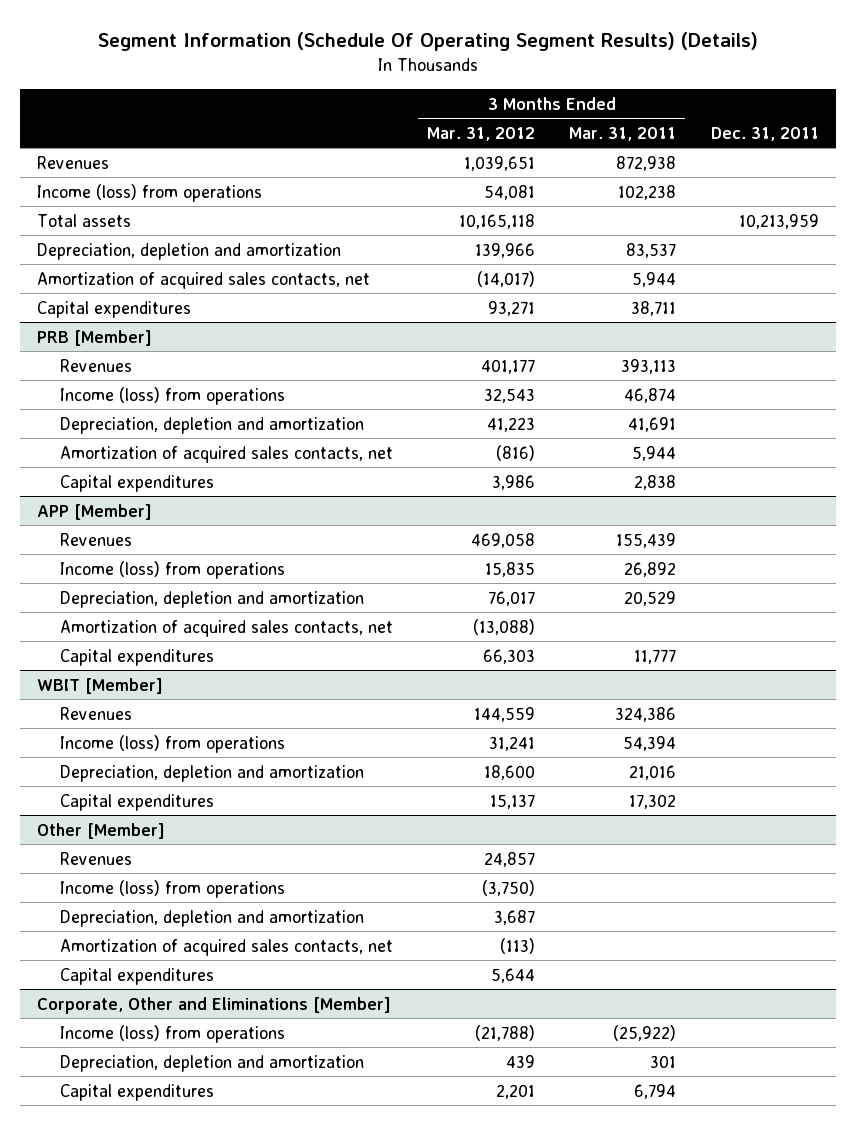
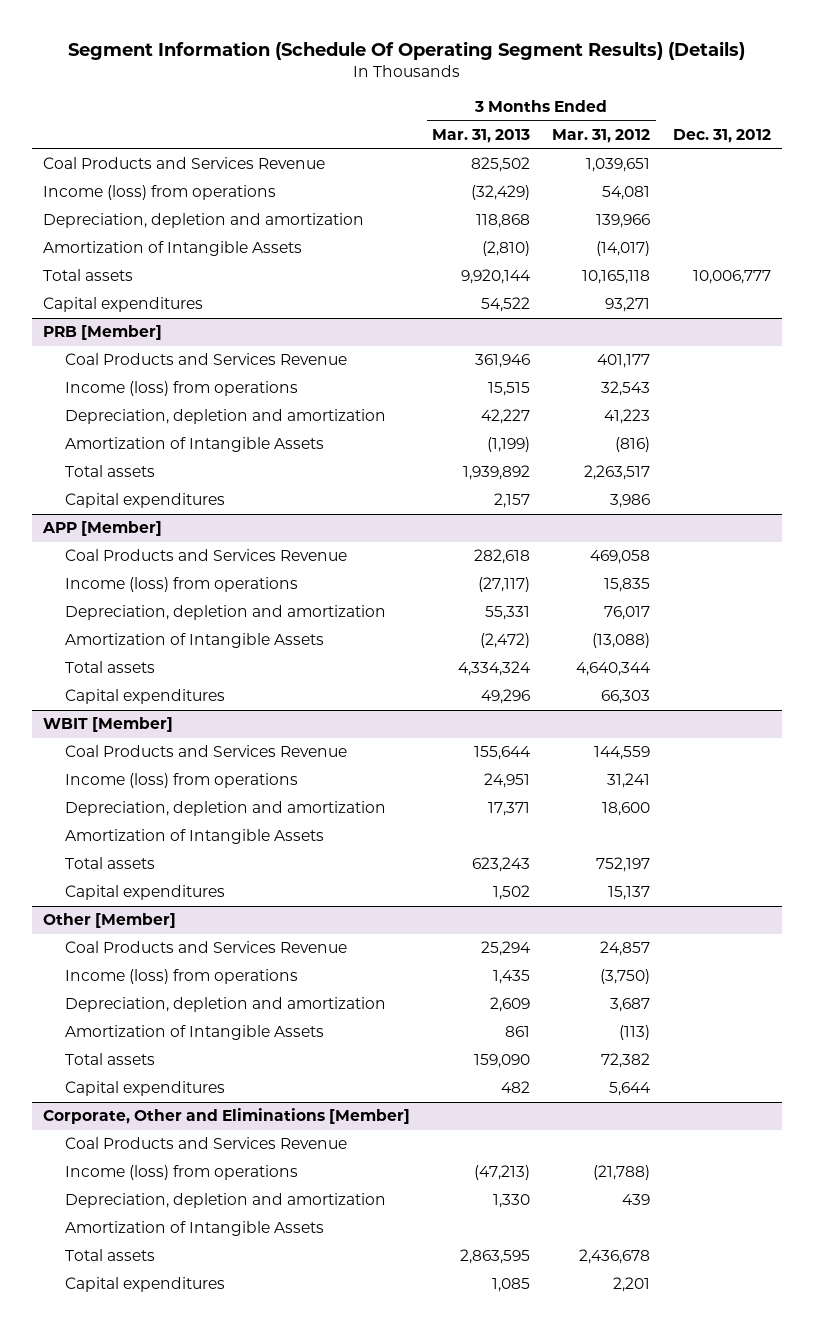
[569,126,677,141] Mar. 31, 2011 -> none
[710,126,819,141] Dec. 31, 2011 -> none
none -> [432,129,531,144] Mar. 31, 2013
none -> [672,129,771,144] Dec. 31, 2012
[37,155,110,169] Revenues -> [42,157,325,170] Coal Products and Services Revenue
[37,271,371,289] Amortization of acquired sales contacts, net -> [42,241,302,257] Amortization of Intangible Assets
[37,213,132,227] Total assets -> [42,269,133,282] Total assets
[59,358,132,372] Revenues -> [65,353,348,366] Coal Products and Services Revenue
[59,445,393,463] Amortization of acquired sales contacts, net -> [65,437,325,453] Amortization of Intangible Assets
none -> [65,465,156,478] Total assets
[59,532,132,546] Revenues -> [65,549,348,562] Coal Products and Services Revenue
[59,619,393,637] Amortization of acquired sales contacts, net -> [65,633,325,649] Amortization of Intangible Assets
none -> [65,661,156,674] Total assets
[59,706,132,720] Revenues -> [65,745,348,758] Coal Products and Services Revenue
none -> [65,829,325,845] Amortization of Intangible Assets
none -> [65,857,156,870] Total assets
[59,851,132,865] Revenues -> [65,941,348,954] Coal Products and Services Revenue
[59,938,393,956] Amortization of acquired sales contacts, net -> [65,1025,325,1041] Amortization of Intangible Assets
none -> [65,1053,156,1066] Total assets
none -> [65,1137,348,1150] Coal Products and Services Revenue
none -> [65,1221,325,1237] Amortization of Intangible Assets
none -> [65,1249,156,1262] Total assets

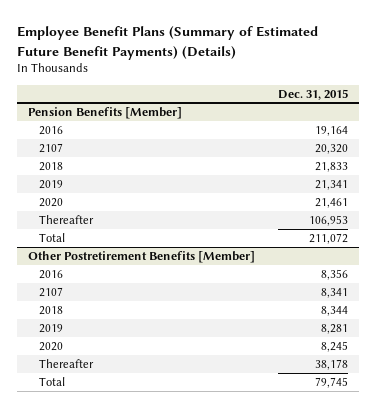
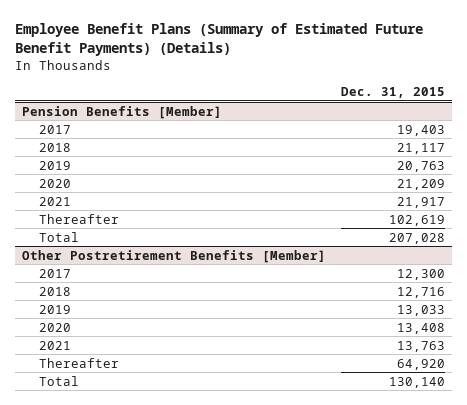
[38,125,63,135] 2016 -> none
[38,142,63,153] 2107 -> none
none -> [39,124,72,134] 2017
[314,161,348,172] 21,833 -> [396,142,445,154] 21,117
[314,179,348,190] 21,341 -> [396,160,445,172] 20,763
[314,197,348,208] 21,461 -> [396,178,445,190] 21,209
none -> [39,196,72,206] 2021
[308,214,348,226] 106,953 -> [388,214,445,226] 102,619
[308,232,348,244] 211,072 -> [388,232,445,244] 207,028
[38,269,63,279] 2016 -> none
[38,286,63,297] 2107 -> none
none -> [39,268,72,278] 2017
[320,305,348,316] 8,344 -> [396,286,445,298] 12,716
[320,323,348,334] 8,281 -> [396,304,445,316] 13,033
[320,340,348,352] 8,245 -> [396,322,445,334] 13,408
none -> [39,340,72,350] 2021
[314,358,348,370] 38,178 -> [396,358,445,370] 64,920
[314,376,348,388] 79,745 -> [388,376,445,388] 130,140

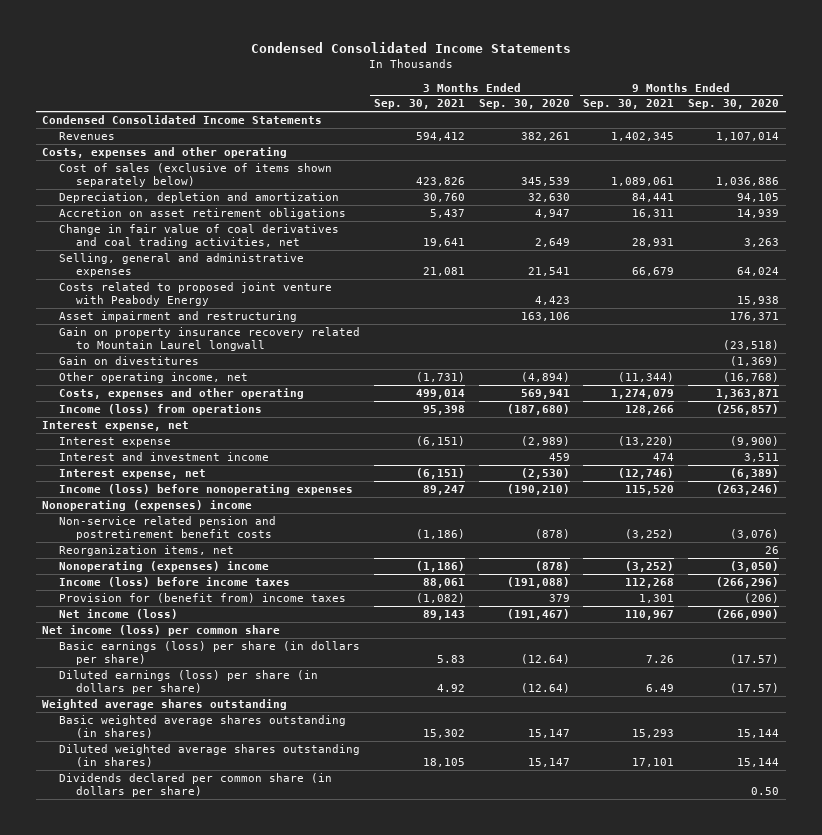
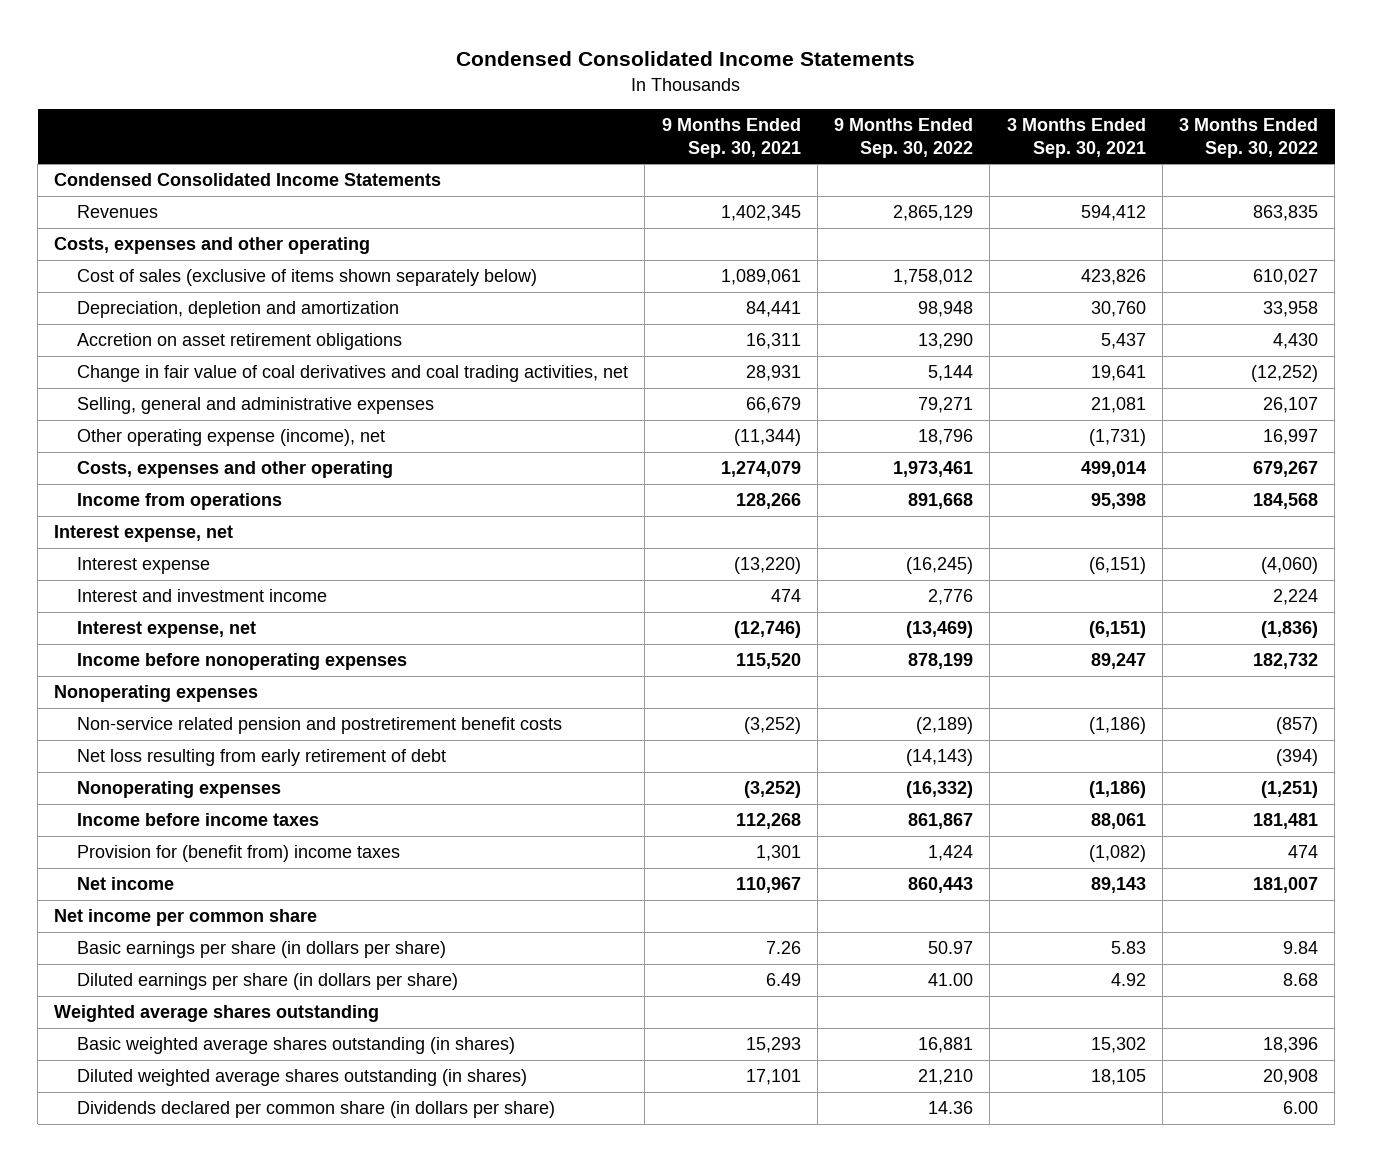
[478,99,570,110] Sep. 30, 2020 -> none
[688,99,780,110] Sep. 30, 2020 -> none
none -> [834,118,974,158] 9 Months Ended Sep. 30, 2022
none -> [1179,118,1319,158] 3 Months Ended Sep. 30, 2022
[59,282,333,307] Costs related to proposed joint venture with Peabody Energy -> none
[59,311,298,323] Asset impairment and restructuring -> none
[59,327,361,352] Gain on property insurance recovery related to Mountain Laurel longwall -> none
[59,356,200,366] Gain on divestitures -> none
[59,372,249,384] Other operating income, net -> [77,429,386,447] Other operating expense (income), net
[59,404,263,416] Income (loss) from operations -> [77,493,283,511] Income from operations
[59,484,354,496] Income (loss) before nonoperating expenses -> [77,653,408,671] Income before nonoperating expenses
[42,500,253,512] Nonoperating (expenses) income -> [54,685,259,703] Nonoperating expenses
[59,545,235,557] Reorganization items, net -> none
none -> [77,749,447,767] Net loss resulting from early retirement of debt
[59,561,270,573] Nonoperating (expenses) income -> [77,781,282,799] Nonoperating expenses
[59,577,291,588] Income (loss) before income taxes -> [77,813,320,827] Income before income taxes
[59,609,179,620] Net income (loss) -> [77,877,175,891] Net income
[42,625,281,637] Net income (loss) per common share -> [54,909,318,927] Net income per common share
[59,641,361,666] Basic earnings (loss) per share (in dollars per share) -> [77,941,447,959] Basic earnings per share (in dollars per share)
[59,670,319,695] Diluted earnings (loss) per share (in dollars per share) -> [77,973,459,991] Diluted earnings per share (in dollars per share)

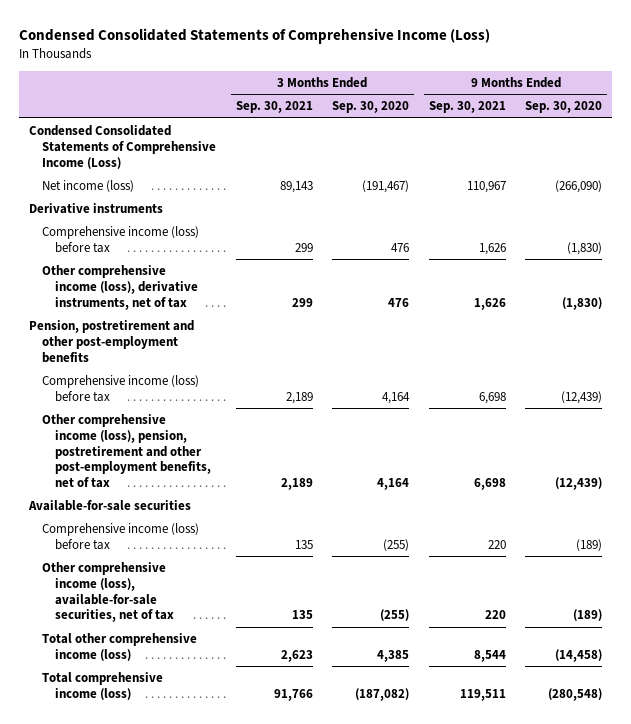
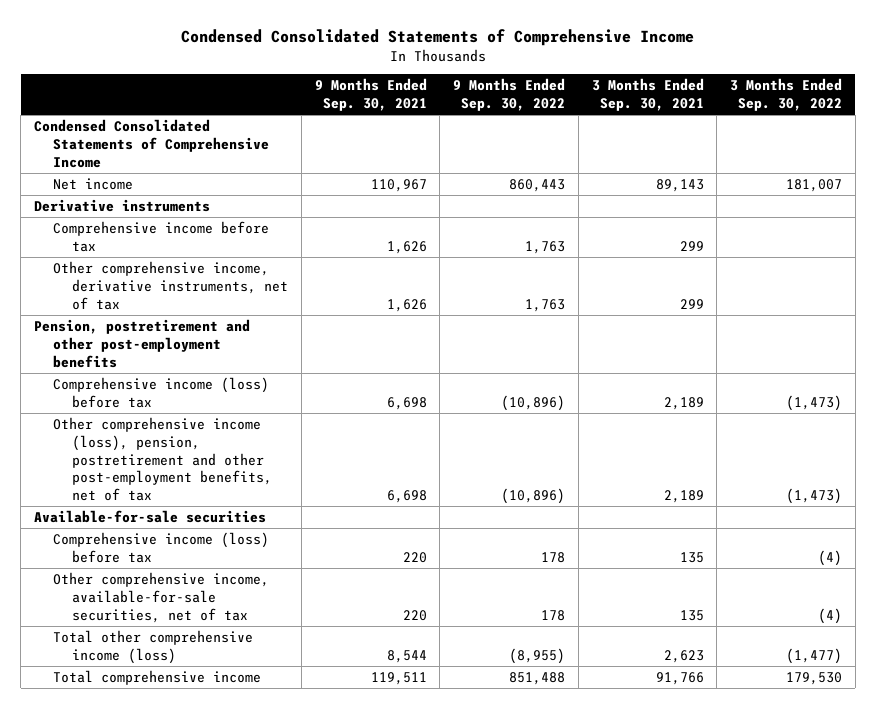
[19,27,491,44] Condensed Consolidated Statements of Comprehensive Income (Loss) -> [180,28,694,46] Condensed Consolidated Statements of Comprehensive Income
[332,101,410,114] Sep. 30, 2020 -> none
[525,101,603,114] Sep. 30, 2020 -> none
none -> [453,78,566,112] 9 Months Ended Sep. 30, 2022
none -> [730,78,843,112] 3 Months Ended Sep. 30, 2022
[28,125,217,169] Condensed Consolidated Statements of Comprehensive Income (Loss) -> [33,118,269,168] Condensed Consolidated Statements of Comprehensive Income
[42,180,135,193] Net income (loss) -> [52,177,133,190] Net income
[42,226,200,253] Comprehensive income (loss) before tax -> [52,220,269,252] Comprehensive income before tax
[42,265,199,310] Other comprehensive income (loss), derivative instruments, net of tax -> [52,260,289,310] Other comprehensive income, derivative instruments, net of tax
[42,562,175,623] Other comprehensive income (loss), available-for-sale securities, net of tax -> [52,571,269,623] Other comprehensive income, available-for-sale securities, net of tax
[42,672,164,700] Total comprehensive income (loss) -> [52,669,261,685] Total comprehensive income

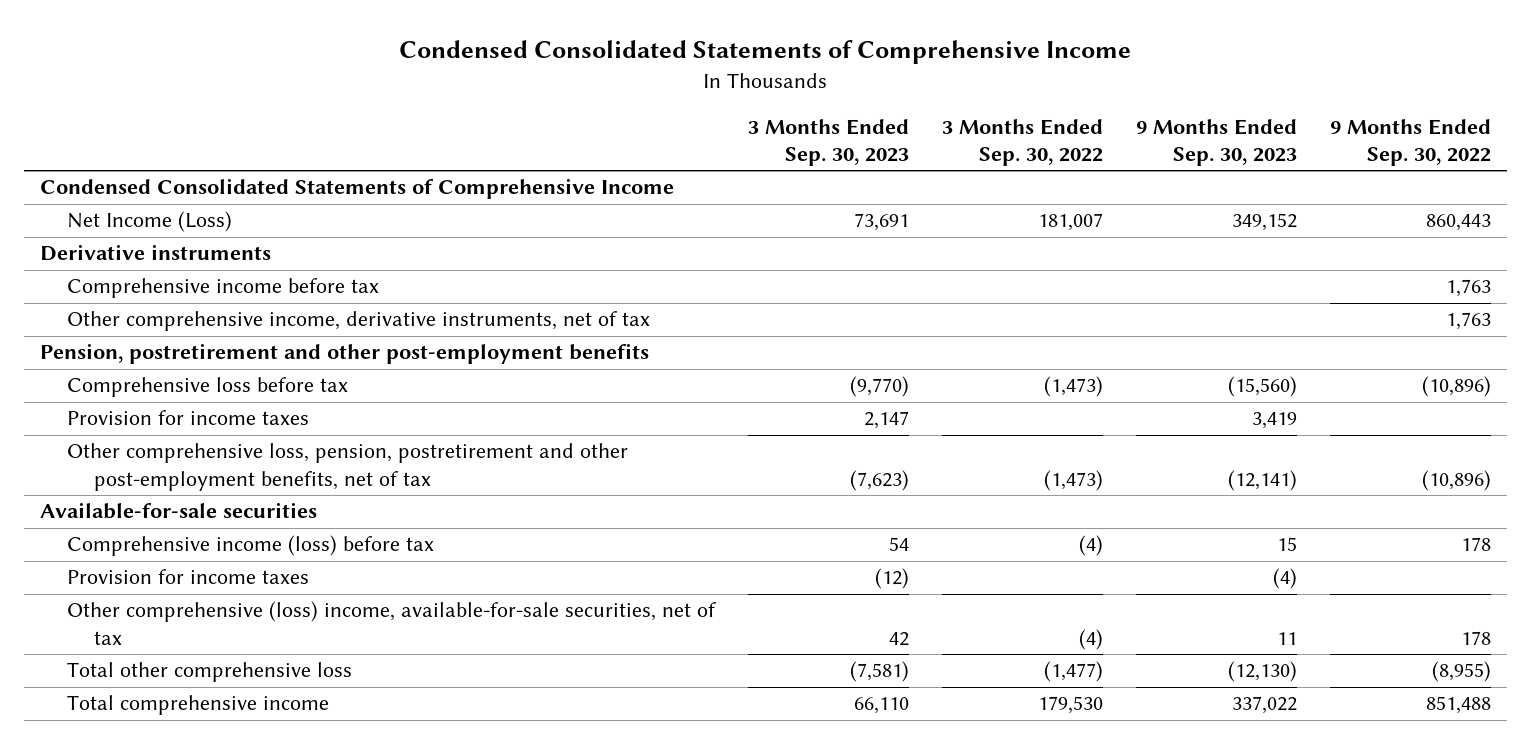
[314,78,427,112] 9 Months Ended Sep. 30, 2021 -> none
[591,78,704,112] 3 Months Ended Sep. 30, 2021 -> none
none -> [747,118,909,166] 3 Months Ended Sep. 30, 2023
none -> [1135,118,1297,166] 9 Months Ended Sep. 30, 2023
[52,177,133,190] Net income -> [66,211,232,233] Net Income (Loss)
[52,376,269,408] Comprehensive income (loss) before tax -> [66,377,348,398] Comprehensive loss before tax
none -> [66,410,309,426] Provision for income taxes
[52,416,273,502] Other comprehensive income (loss), pension, postretirement and other post-employment benefits, net of tax -> [66,443,628,491] Other comprehensive loss, pension, postretirement and other post-employment benefits, net of tax
none -> [66,569,309,585] Provision for income taxes
[52,571,269,623] Other comprehensive income, available-for-sale securities, net of tax -> [66,601,716,645] Other comprehensive (loss) income, available-for-sale securities, net of tax
[52,629,253,664] Total other comprehensive income (loss) -> [66,662,352,683] Total other comprehensive loss

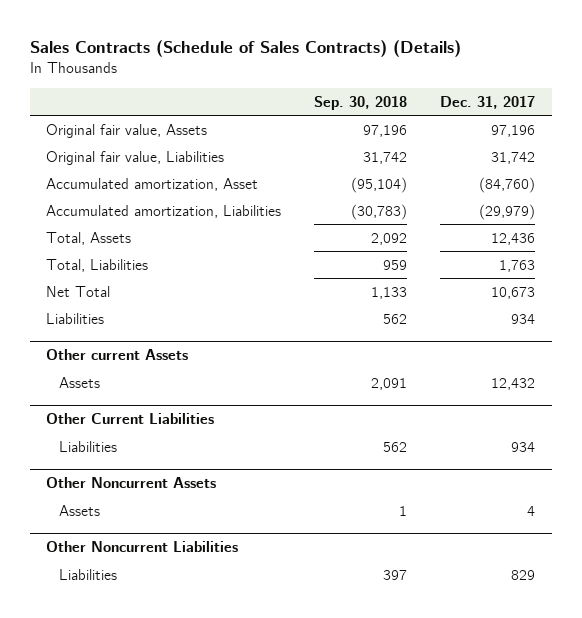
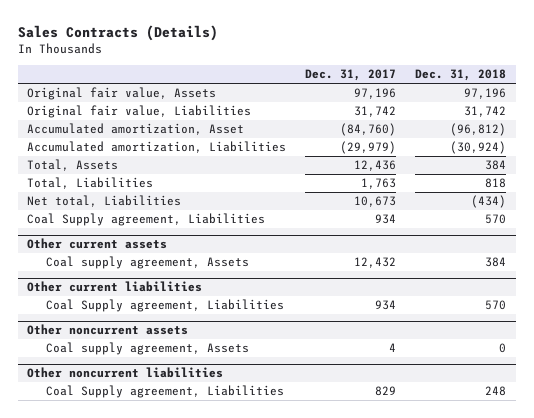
[30,40,462,58] Sales Contracts (Schedule of Sales Contracts) (Details) -> [17,24,218,41] Sales Contracts (Details)
[314,95,408,110] Sep. 30, 2018 -> none
none -> [415,69,507,82] Dec. 31, 2018
[46,285,111,297] Net Total -> [27,195,182,208] Net total, Liabilities
[46,312,105,324] Liabilities -> [27,213,266,227] Coal Supply agreement, Liabilities
[46,349,189,361] Other current Assets -> [27,238,168,250] Other current assets
[59,376,101,388] Assets -> [45,256,249,270] Coal supply agreement, Assets
[46,413,215,425] Other Current Liabilities -> [27,281,203,293] Other current liabilities
[59,440,118,452] Liabilities -> [45,299,284,313] Coal Supply agreement, Liabilities
[46,477,217,489] Other Noncurrent Assets -> [27,324,189,336] Other noncurrent assets
[59,504,101,516] Assets -> [45,342,249,356] Coal supply agreement, Assets
[46,541,239,553] Other Noncurrent Liabilities -> [27,367,224,379] Other noncurrent liabilities
[59,568,118,580] Liabilities -> [45,385,284,399] Coal Supply agreement, Liabilities

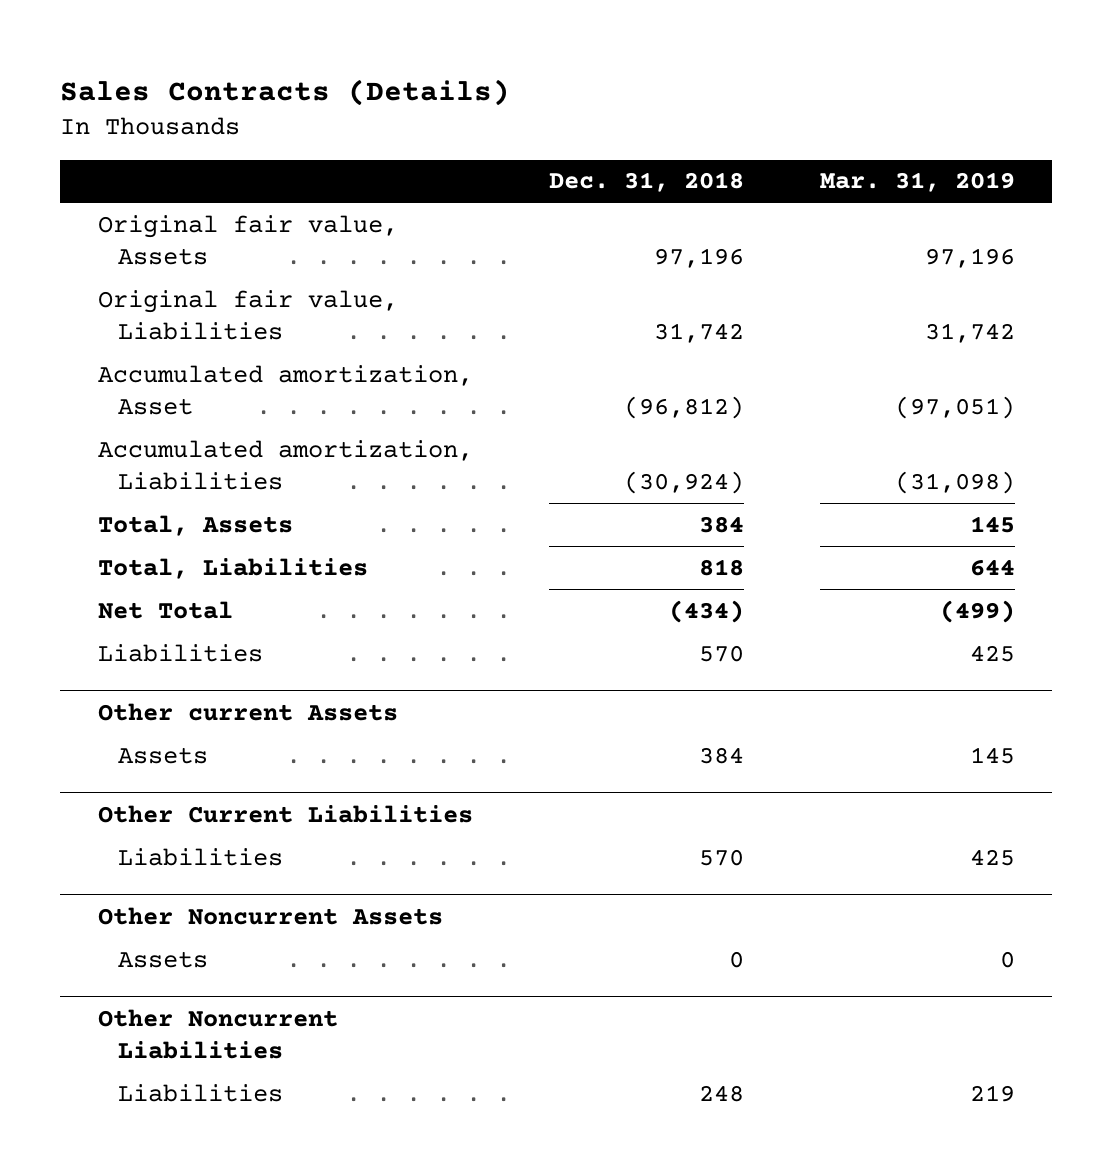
[305,69,397,82] Dec. 31, 2017 -> none
none -> [819,172,1015,193] Mar. 31, 2019
[27,195,182,208] Net total, Liabilities -> [98,600,234,619] Net Total
[27,213,266,227] Coal Supply agreement, Liabilities -> [98,643,264,662] Liabilities
[27,238,168,250] Other current assets -> [98,702,399,721] Other current Assets
[45,256,249,270] Coal supply agreement, Assets -> [117,746,208,764] Assets
[27,281,203,293] Other current liabilities -> [98,804,474,823] Other Current Liabilities
[45,299,284,313] Coal Supply agreement, Liabilities -> [117,847,283,866] Liabilities
[27,324,189,336] Other noncurrent assets -> [98,906,444,925] Other Noncurrent Assets
[45,342,249,356] Coal supply agreement, Assets -> [117,950,208,968] Assets
[27,367,224,379] Other noncurrent liabilities -> [98,1008,339,1059] Other Noncurrent Liabilities
[45,385,284,399] Coal Supply agreement, Liabilities -> [117,1083,283,1102] Liabilities

